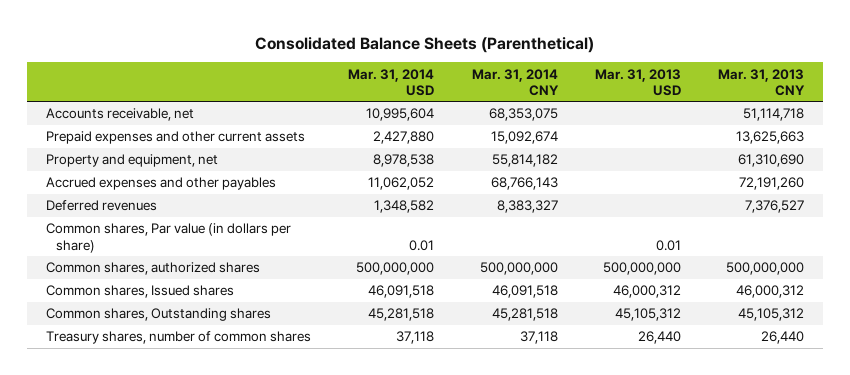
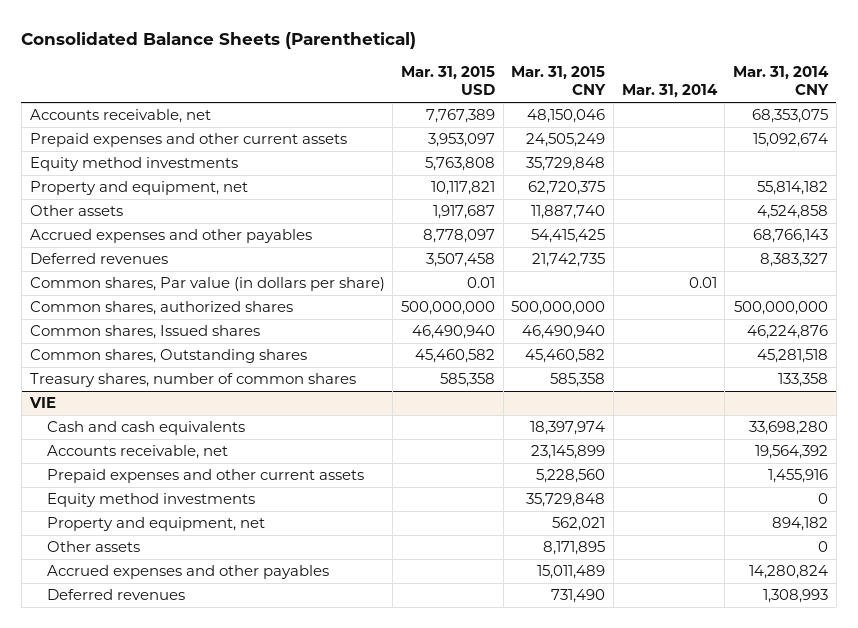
[348,68,435,97] Mar. 31, 2014 USD -> none
[594,68,681,97] Mar. 31, 2013 USD -> none
[718,68,806,97] Mar. 31, 2013 CNY -> none
none -> [401,65,496,96] Mar. 31, 2015 USD
none -> [511,65,607,96] Mar. 31, 2015 CNY
none -> [621,84,718,99] Mar. 31, 2014
none -> [29,157,238,172] Equity method investments
none -> [29,205,123,217] Other assets
[491,285,558,299] 46,091,518 -> [747,325,829,340] 46,224,876
[519,331,558,345] 37,118 -> [778,373,829,388] 133,358
none -> [28,397,56,409] VIE
none -> [47,421,246,436] Cash and cash equivalents
none -> [47,445,229,460] Accounts receivable, net
none -> [47,469,365,484] Prepaid expenses and other current assets
none -> [47,493,256,508] Equity method investments
none -> [47,517,266,532] Property and equipment, net
none -> [47,541,141,553] Other assets
none -> [47,565,330,580] Accrued expenses and other payables
none -> [47,589,186,601] Deferred revenues

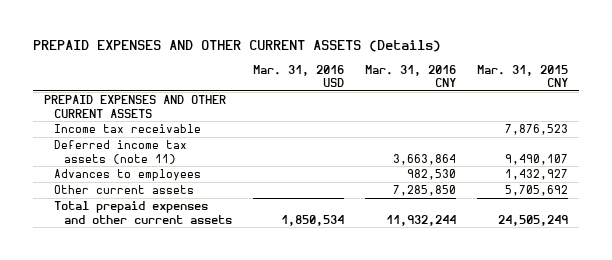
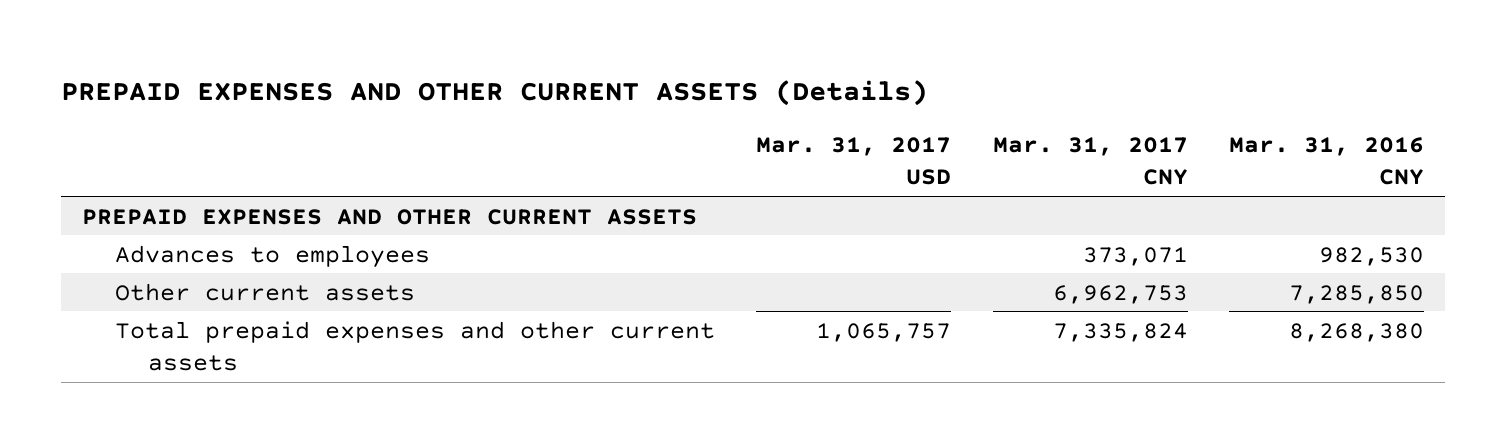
[252,64,344,87] Mar. 31, 2016 USD -> none
[477,64,569,87] Mar. 31, 2015 CNY -> none
none -> [756,136,952,186] Mar. 31, 2017 USD
none -> [992,136,1188,186] Mar. 31, 2017 CNY
[53,124,201,134] Income tax receivable -> none
[53,140,187,164] Deferred income tax assets (note 11) -> none
[385,214,456,226] 11,932,244 -> [1288,322,1424,342] 8,268,380

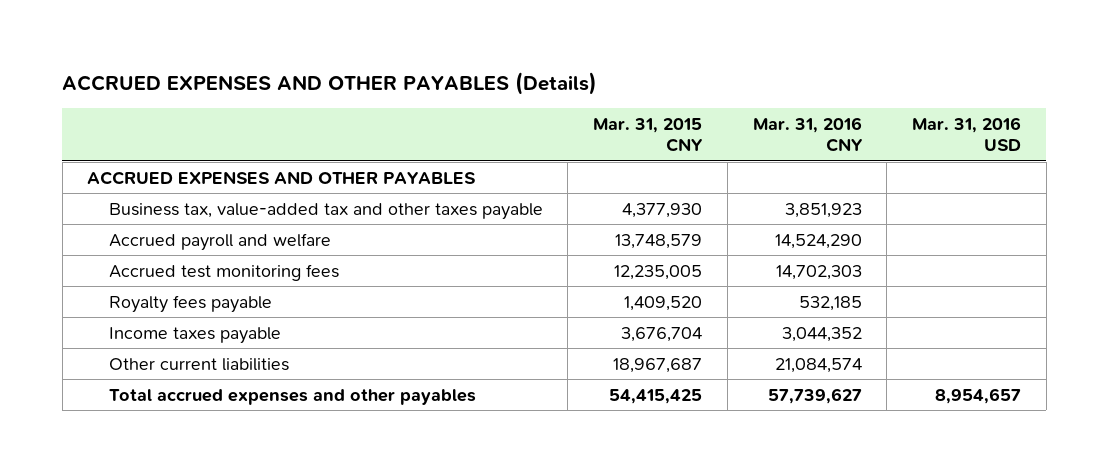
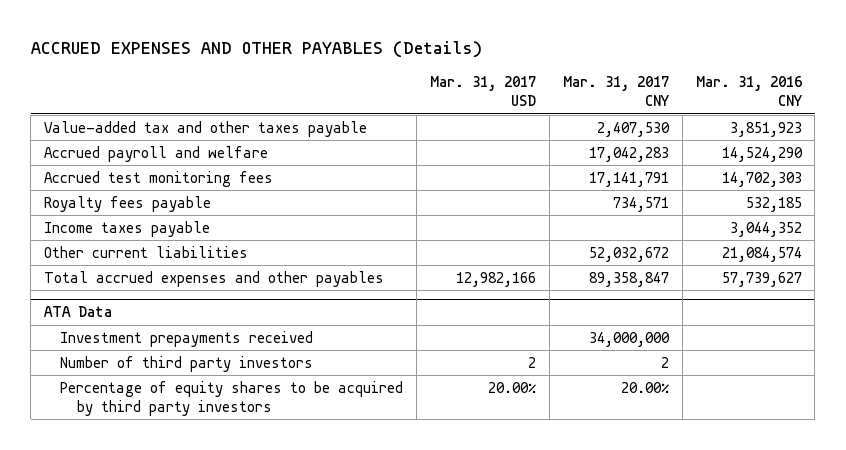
[593,117,704,153] Mar. 31, 2015 CNY -> none
[912,116,1022,152] Mar. 31, 2016 USD -> none
none -> [430,76,537,107] Mar. 31, 2017 USD
none -> [562,76,669,107] Mar. 31, 2017 CNY
[87,170,477,185] ACCRUED EXPENSES AND OTHER PAYABLES -> none
[108,202,543,220] Business tax, value-added tax and other taxes payable -> [43,120,367,137] Value-added tax and other taxes payable
none -> [43,306,112,318] ATA Data
none -> [60,330,314,347] Investment prepayments received
none -> [60,355,314,372] Number of third party investors
none -> [60,380,404,416] Percentage of equity shares to be acquired by third party investors

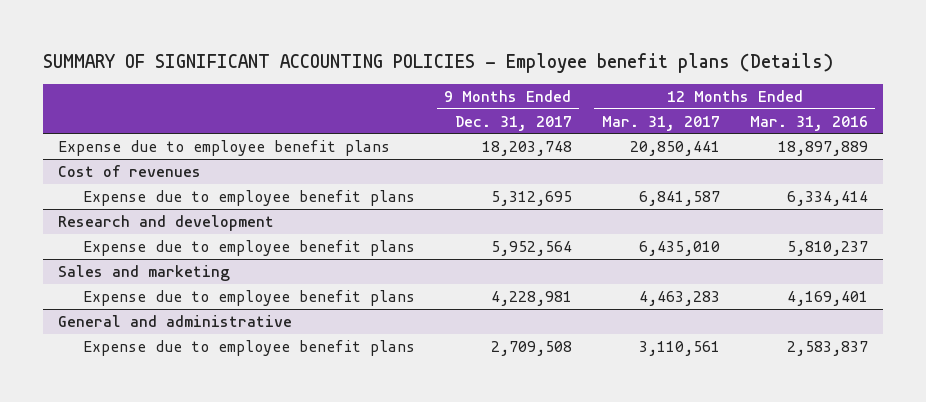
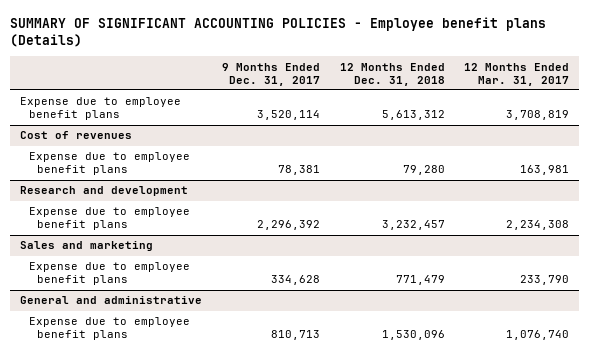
[749,115,868,131] Mar. 31, 2016 -> none
none -> [339,62,445,86] 12 Months Ended Dec. 31, 2018
[481,140,572,156] 18,203,748 -> [256,110,320,121] 3,520,114
[629,140,720,156] 20,850,441 -> [506,110,570,121] 3,708,819
[490,190,572,206] 5,312,695 -> [277,165,320,176] 78,381
[638,190,720,206] 6,841,587 -> [520,165,570,176] 163,981
[490,240,572,256] 5,952,564 -> [256,220,320,231] 2,296,392
[638,240,720,256] 6,435,010 -> [506,220,570,231] 2,234,308
[490,290,572,306] 4,228,981 -> [270,275,320,286] 334,628
[638,290,720,306] 4,463,283 -> [520,275,570,286] 233,790
[490,340,572,356] 2,709,508 -> [270,330,320,341] 810,713
[638,340,720,356] 3,110,561 -> [506,330,570,341] 1,076,740

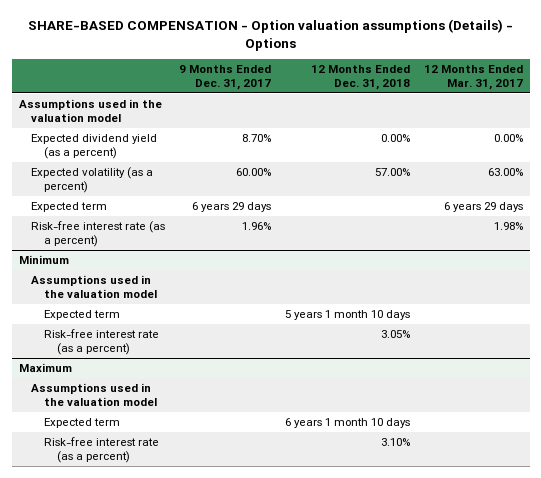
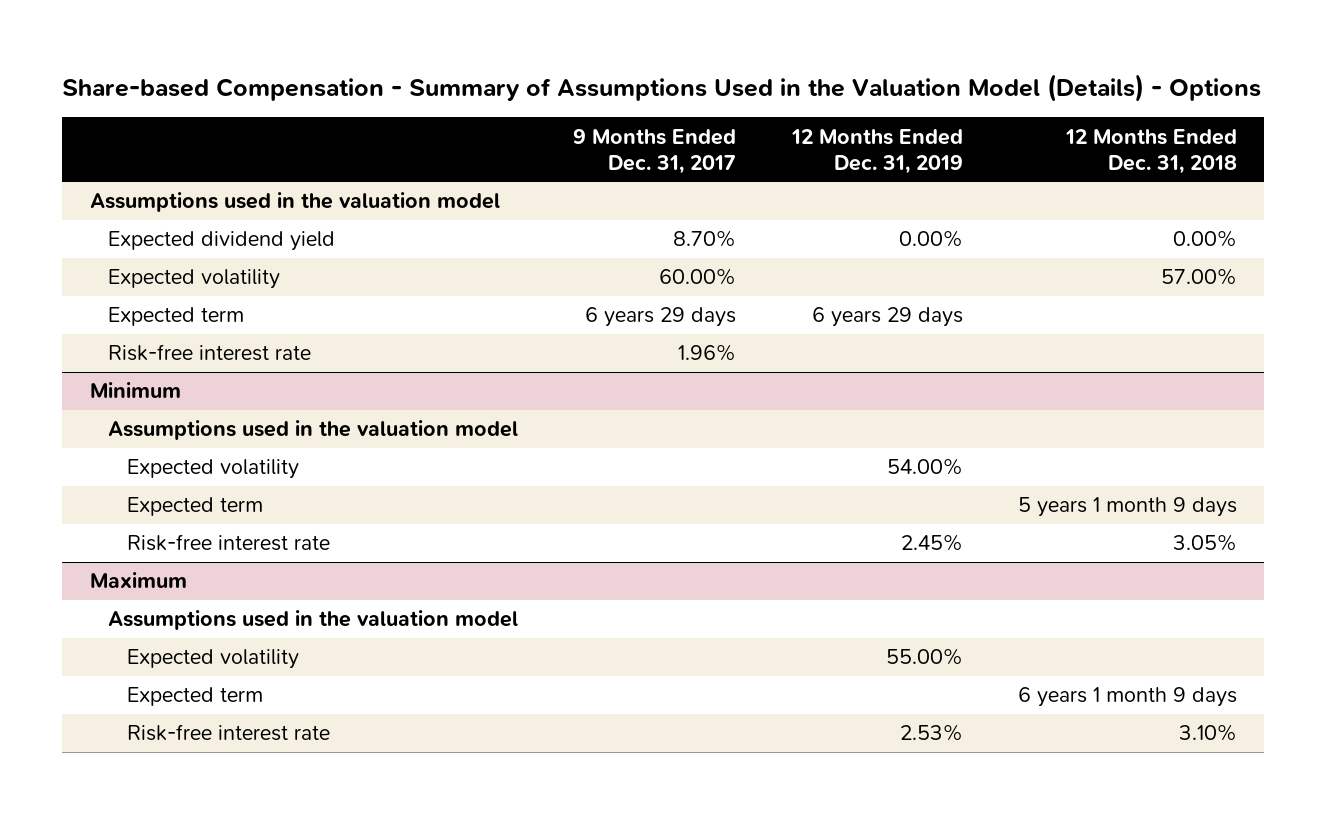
[27,18,513,51] SHARE-BASED COMPENSATION - Option valuation assumptions (Details) - Options -> [62,73,1262,102] Share-based Compensation - Summary of Assumptions Used in the Valuation Model (Details) - Options
[423,65,523,91] 12 Months Ended Mar. 31, 2017 -> none
none -> [790,128,963,174] 12 Months Ended Dec. 31, 2019
[31,134,158,159] Expected dividend yield (as a percent) -> [108,231,336,252] Expected dividend yield
[31,167,154,193] Expected volatility (as a percent) -> [108,269,281,290] Expected volatility
[31,221,166,247] Risk-free interest rate (as a percent) -> [108,344,312,362] Risk-free interest rate
none -> [126,459,299,480] Expected volatility
[284,310,410,321] 5 years 1 month 10 days -> [1017,497,1237,518] 5 years 1 month 9 days
[44,329,160,355] Risk-free interest rate (as a percent) -> [126,534,330,552] Risk-free interest rate
none -> [126,649,299,670] Expected volatility
[284,418,410,429] 6 years 1 month 10 days -> [1017,687,1237,708] 6 years 1 month 9 days
[44,437,160,463] Risk-free interest rate (as a percent) -> [126,724,330,742] Risk-free interest rate

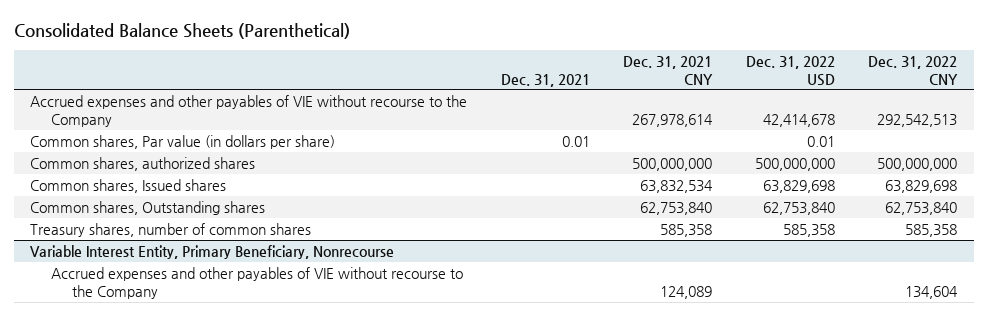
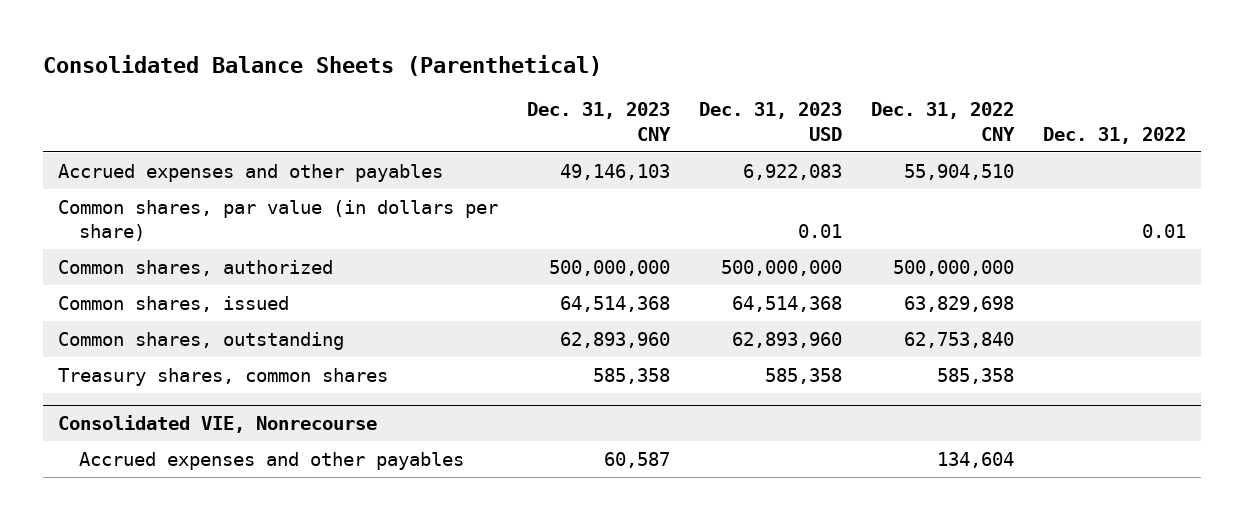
[500,73,590,87] Dec. 31, 2021 -> none
[623,55,714,85] Dec. 31, 2021 CNY -> none
[745,55,835,86] Dec. 31, 2022 USD -> none
none -> [526,102,671,141] Dec. 31, 2023 CNY
none -> [698,102,842,141] Dec. 31, 2023 USD
none -> [1043,126,1187,144] Dec. 31, 2022
[30,94,468,127] Accrued expenses and other payables of VIE without recourse to the Company -> none
[30,244,395,259] Variable Interest Entity, Primary Beneficiary, Nonrecourse -> none
none -> [57,163,443,182] Accrued expenses and other payables
[30,134,336,149] Common shares, Par value (in dollars per share) -> [57,199,498,242] Common shares, par value (in dollars per share)
[30,156,256,171] Common shares, authorized shares -> [57,259,333,276] Common shares, authorized
[30,178,227,193] Common shares, Issued shares -> [57,295,289,312] Common shares, issued
[30,200,266,215] Common shares, Outstanding shares -> [57,331,344,350] Common shares, outstanding
[30,222,312,237] Treasury shares, number of common shares -> [57,367,388,386] Treasury shares, common shares
none -> [57,414,377,433] Consolidated VIE, Nonrecourse
[51,266,464,299] Accrued expenses and other payables of VIE without recourse to the Company -> [79,451,465,470] Accrued expenses and other payables

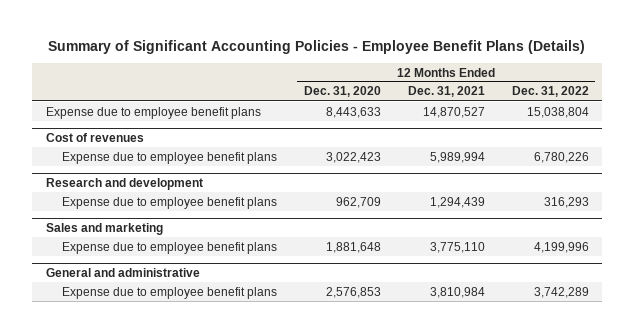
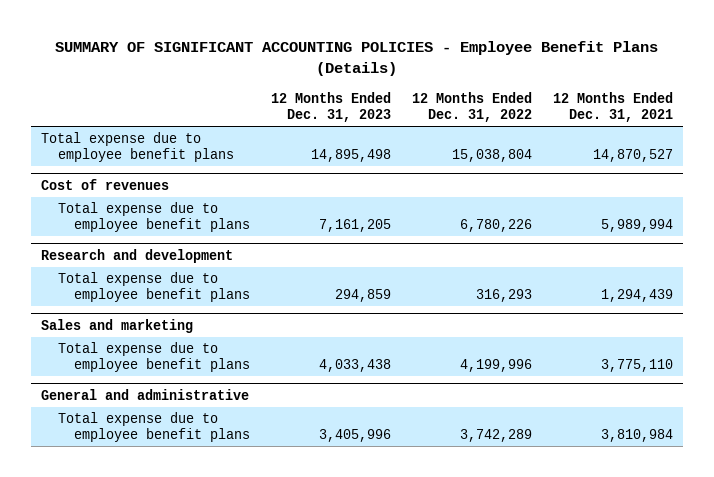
[48,40,586,55] Summary of Significant Accounting Policies - Employee Benefit Plans (Details) -> [55,40,659,77] SUMMARY OF SIGNIFICANT ACCOUNTING POLICIES - Employee Benefit Plans (Details)
[303,86,381,98] Dec. 31, 2020 -> none
none -> [271,92,392,122] 12 Months Ended Dec. 31, 2023
[45,106,261,119] Expense due to employee benefit plans -> [41,132,234,163] Total expense due to employee benefit plans
[61,151,277,164] Expense due to employee benefit plans -> [57,202,251,233] Total expense due to employee benefit plans
[61,196,277,209] Expense due to employee benefit plans -> [57,272,251,303] Total expense due to employee benefit plans
[61,241,277,254] Expense due to employee benefit plans -> [57,342,251,373] Total expense due to employee benefit plans
[61,286,277,299] Expense due to employee benefit plans -> [57,412,251,443] Total expense due to employee benefit plans

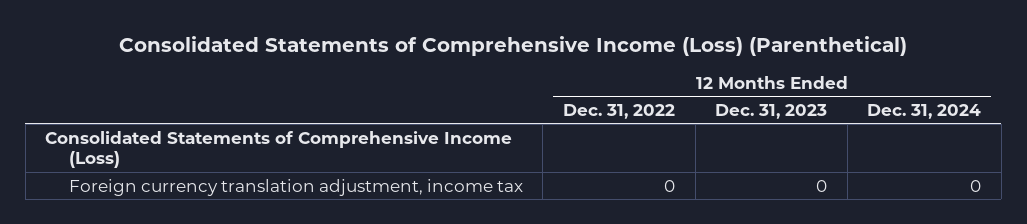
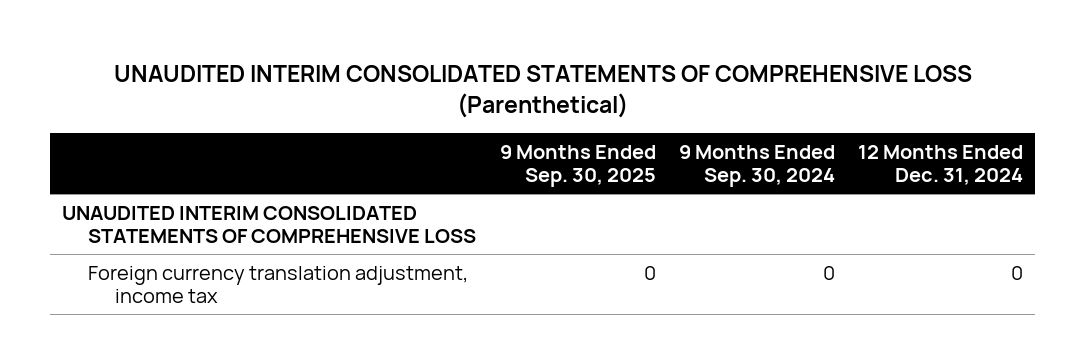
[119,35,908,56] Consolidated Statements of Comprehensive Income (Loss) (Parenthetical) -> [113,64,972,119] UNAUDITED INTERIM CONSOLIDATED STATEMENTS OF COMPREHENSIVE LOSS (Parenthetical)
[562,103,675,119] Dec. 31, 2022 -> none
[715,103,828,119] Dec. 31, 2023 -> none
none -> [499,144,656,188] 9 Months Ended Sep. 30, 2025
none -> [679,144,836,188] 9 Months Ended Sep. 30, 2024
[45,130,513,169] Consolidated Statements of Comprehensive Income (Loss) -> [61,205,477,244] UNAUDITED INTERIM CONSOLIDATED STATEMENTS OF COMPREHENSIVE LOSS

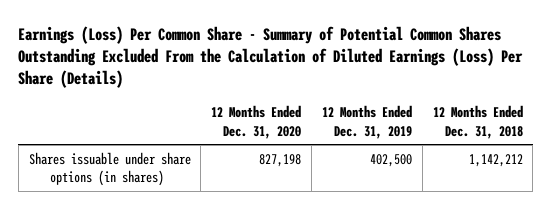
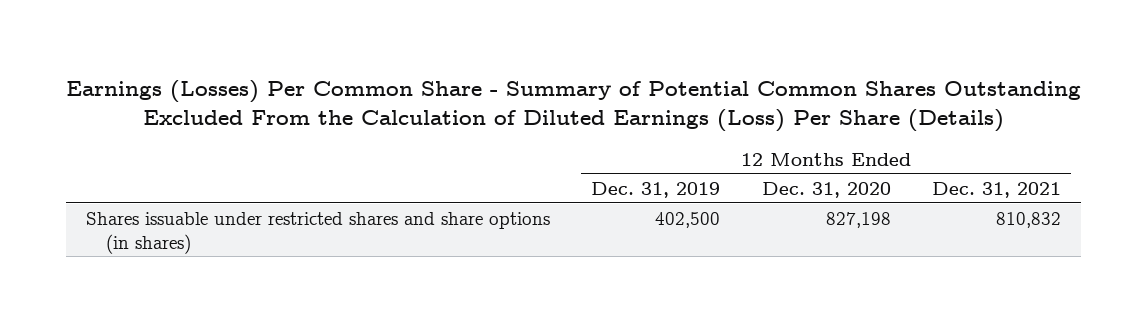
[18,26,524,89] Earnings (Loss) Per Common Share - Summary of Potential Common Shares Outstanding Excluded From the Calculation of Diluted Earnings (Loss) Per Share (Details) -> [65,79,1081,133] Earnings (Losses) Per Common Share - Summary of Potential Common Shares Outstanding Excluded From the Calculation of Diluted Earnings (Loss) Per Share (Details)
[432,105,523,139] 12 Months Ended Dec. 31, 2018 -> none
none -> [931,181,1061,198] Dec. 31, 2021
[28,151,191,187] Shares issuable under share options (in shares) -> [86,212,551,254] Shares issuable under restricted shares and share options (in shares)

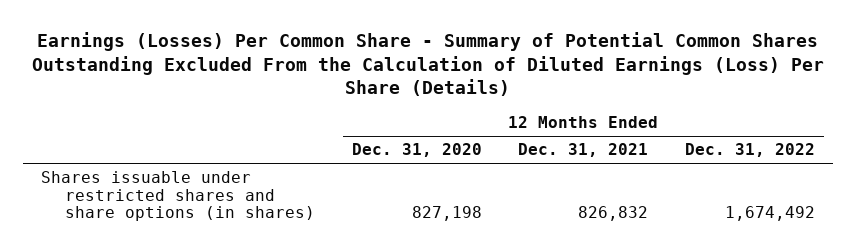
[591,181,721,198] Dec. 31, 2019 -> none
none -> [684,143,815,158] Dec. 31, 2022
[995,212,1061,229] 810,832 -> [578,206,649,222] 826,832

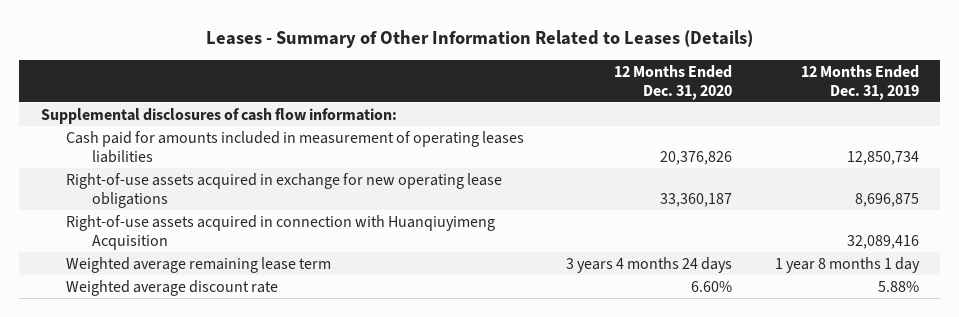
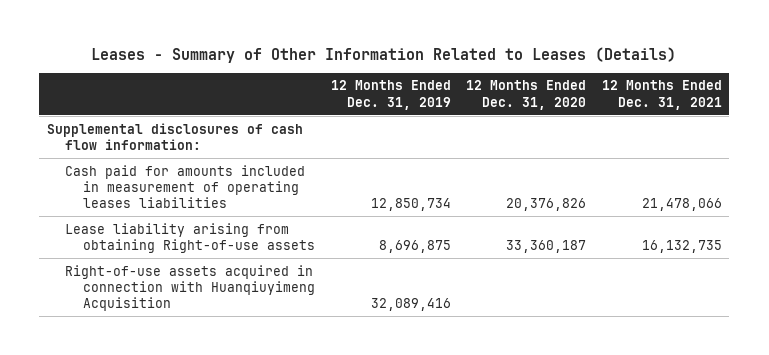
none -> [601,80,722,110] 12 Months Ended Dec. 31, 2021
[66,172,503,208] Right-of-use assets acquired in exchange for new operating lease obligations -> [64,222,316,254] Lease liability arising from obtaining Right-of-use assets
[66,256,332,273] Weighted average remaining lease term -> none
[66,279,279,296] Weighted average discount rate -> none

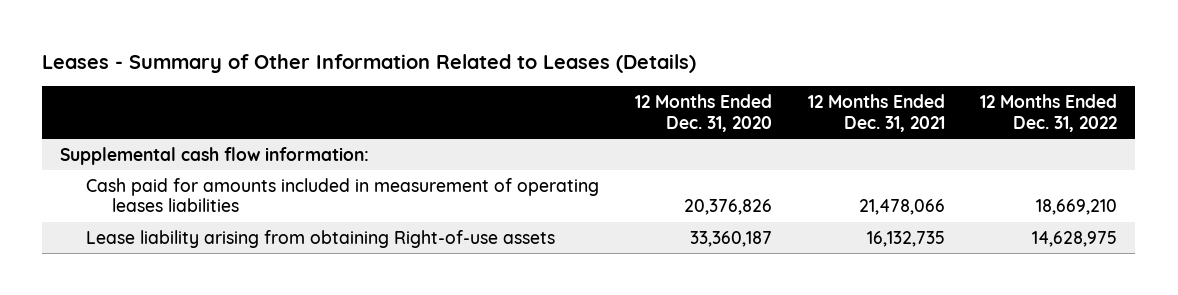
[330,80,451,110] 12 Months Ended Dec. 31, 2019 -> none
none -> [980,94,1118,132] 12 Months Ended Dec. 31, 2022
[46,122,303,151] Supplemental disclosures of cash flow information: -> [60,146,370,165] Supplemental cash flow information:
[64,264,316,312] Right-of-use assets acquired in connection with Huanqiuyimeng Acquisition -> none

